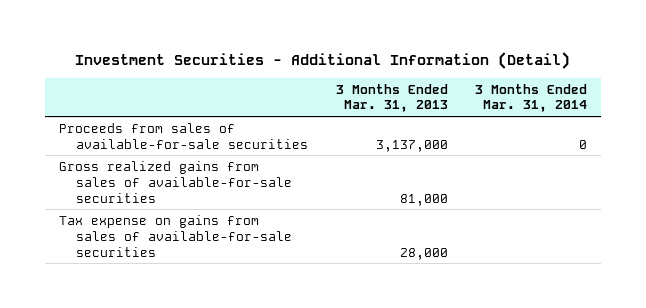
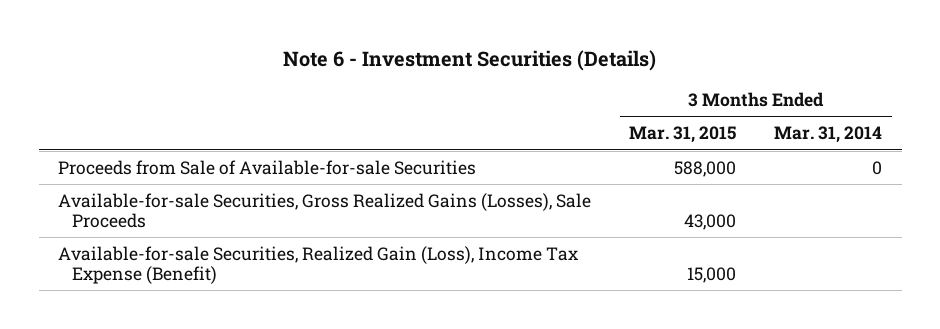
[75,51,571,69] Investment Securities - Additional Information (Detail) -> [283,49,657,71] Note 6 - Investment Securities (Details)
[335,83,448,113] 3 Months Ended Mar. 31, 2013 -> none
none -> [629,126,737,144] Mar. 31, 2015
[58,122,309,149] Proceeds from sales of available-for-sale securities -> [57,159,476,175] Proceeds from Sale of Available-for-sale Securities
[58,160,293,203] Gross realized gains from sales of available-for-sale securities -> [57,192,591,229] Available-for-sale Securities, Gross Realized Gains (Losses), Sale Proceeds
[58,214,293,257] Tax expense on gains from sales of available-for-sale securities -> [57,245,578,285] Available-for-sale Securities, Realized Gain (Loss), Income Tax Expense (Benefit)

